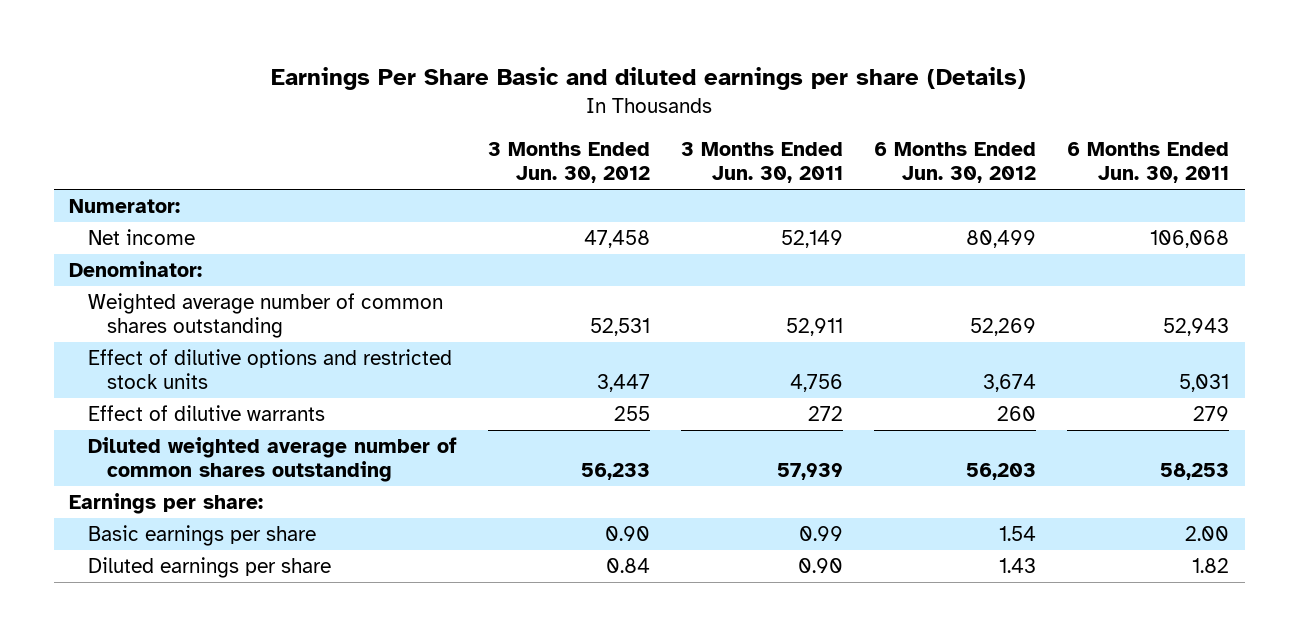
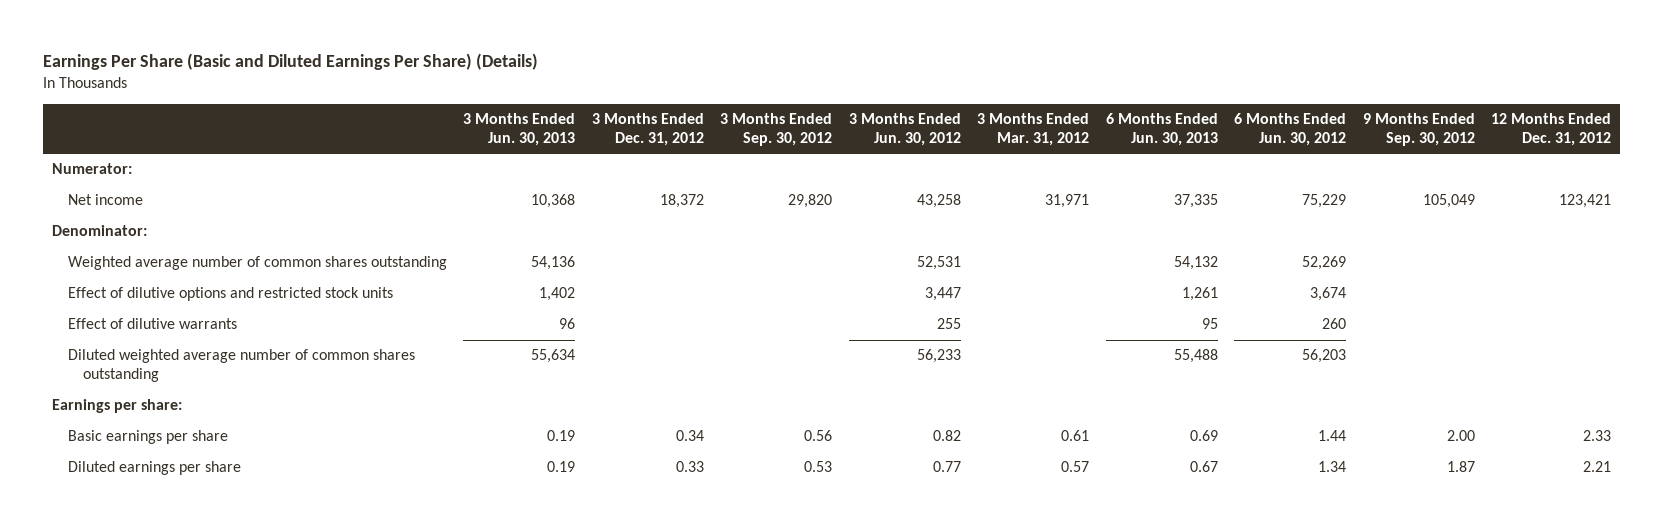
[271,67,1027,91] Earnings Per Share Basic and diluted earnings per share (Details) -> [43,53,539,71] Earnings Per Share (Basic and Diluted Earnings Per Share) (Details)
[680,142,843,184] 3 Months Ended Jun. 30, 2011 -> none
[1067,142,1230,184] 6 Months Ended Jun. 30, 2011 -> none
none -> [463,113,576,147] 3 Months Ended Jun. 30, 2013
none -> [591,113,704,147] 3 Months Ended Dec. 31, 2012
none -> [720,113,833,147] 3 Months Ended Sep. 30, 2012
none -> [977,113,1090,147] 3 Months Ended Mar. 31, 2012
none -> [1105,113,1218,147] 6 Months Ended Jun. 30, 2013
none -> [1362,113,1475,147] 9 Months Ended Sep. 30, 2012
none -> [1491,113,1612,147] 12 Months Ended Dec. 31, 2012
[583,230,650,249] 47,458 -> [916,194,961,209] 43,258
[966,230,1037,249] 80,499 -> [1302,194,1347,209] 75,229
[604,526,650,542] 0.90 -> [932,430,961,442] 0.82
[999,526,1037,542] 1.54 -> [1318,430,1347,442] 1.44
[605,558,650,574] 0.84 -> [932,461,961,473] 0.77
[999,558,1037,574] 1.43 -> [1318,461,1347,473] 1.34

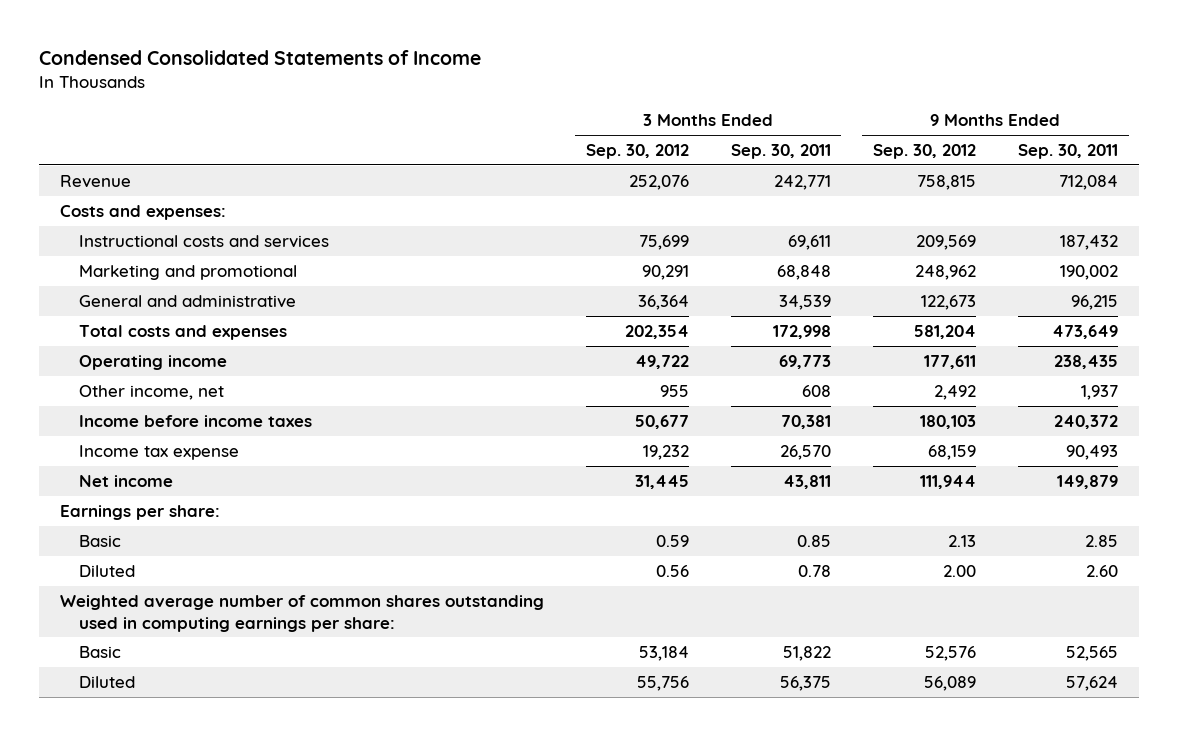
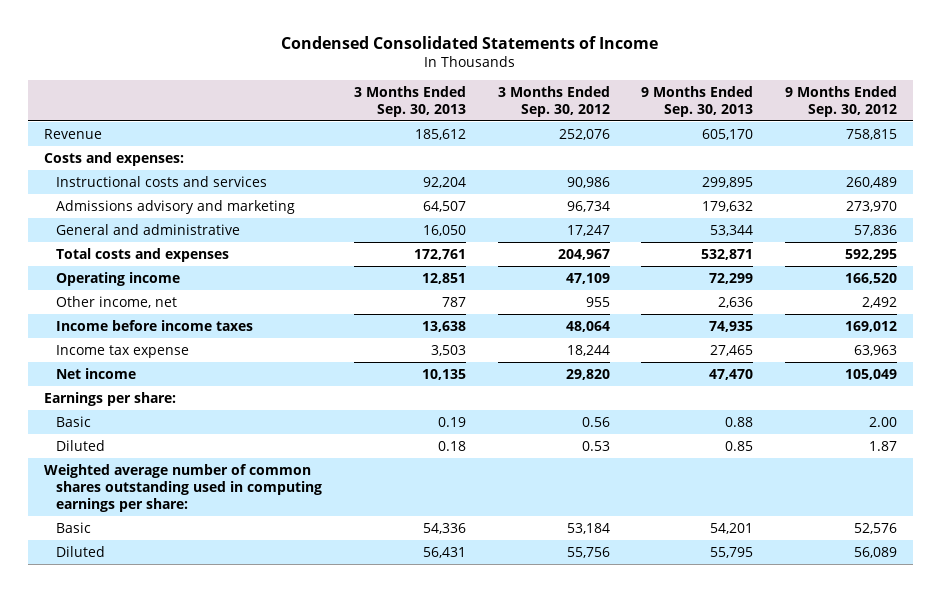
[730,143,831,159] Sep. 30, 2011 -> none
[1018,143,1119,159] Sep. 30, 2011 -> none
none -> [353,85,466,117] 3 Months Ended Sep. 30, 2013
none -> [641,85,754,117] 9 Months Ended Sep. 30, 2013
[638,234,689,250] 75,699 -> [566,176,610,188] 90,986
[915,234,976,250] 209,569 -> [845,176,897,188] 260,489
[79,264,298,280] Marketing and promotional -> [56,199,296,214] Admissions advisory and marketing
[641,264,689,280] 90,291 -> [566,200,610,212] 96,734
[914,264,976,280] 248,962 -> [845,200,897,212] 273,970
[637,294,689,310] 36,364 -> [566,224,610,236] 17,247
[920,294,976,310] 122,673 -> [853,224,897,236] 57,836
[624,324,689,339] 202,354 -> [557,248,610,260] 204,967
[913,324,976,339] 581,204 -> [844,248,897,260] 592,295
[634,354,689,369] 49,722 -> [565,272,610,284] 47,109
[923,354,976,369] 177,611 -> [844,272,897,284] 166,520
[634,414,689,429] 50,677 -> [565,320,610,332] 48,064
[919,414,976,429] 180,103 -> [844,320,897,332] 169,012
[642,444,689,460] 19,232 -> [566,344,610,356] 18,244
[927,444,976,460] 68,159 -> [853,344,897,356] 63,963
[634,474,689,489] 31,445 -> [565,368,610,380] 29,820
[919,474,976,489] 111,944 -> [844,368,897,380] 105,049
[655,534,689,547] 0.59 -> [581,416,610,427] 0.56
[947,534,976,547] 2.13 -> [868,416,897,427] 2.00
[655,564,689,577] 0.56 -> [581,440,610,451] 0.53
[942,564,976,577] 2.00 -> [868,440,897,451] 1.87

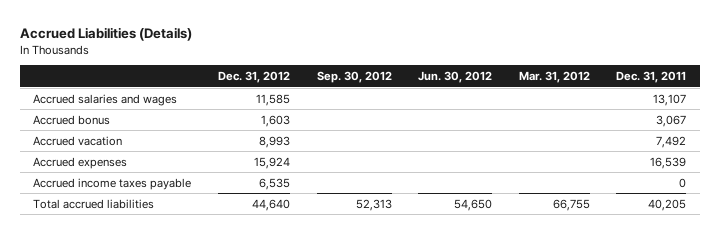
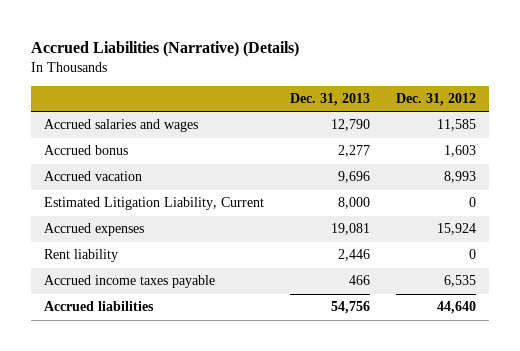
[20,27,193,42] Accrued Liabilities (Details) -> [31,40,300,57] Accrued Liabilities (Narrative) (Details)
[316,71,392,84] Sep. 30, 2012 -> none
[418,71,493,84] Jun. 30, 2012 -> none
[518,71,590,84] Mar. 31, 2012 -> none
[616,71,687,84] Dec. 31, 2011 -> none
none -> [289,92,370,106] Dec. 31, 2013
none -> [44,197,265,211] Estimated Litigation Liability, Current
none -> [44,249,119,263] Rent liability
[33,198,155,209] Total accrued liabilities -> [44,301,155,312] Accrued liabilities

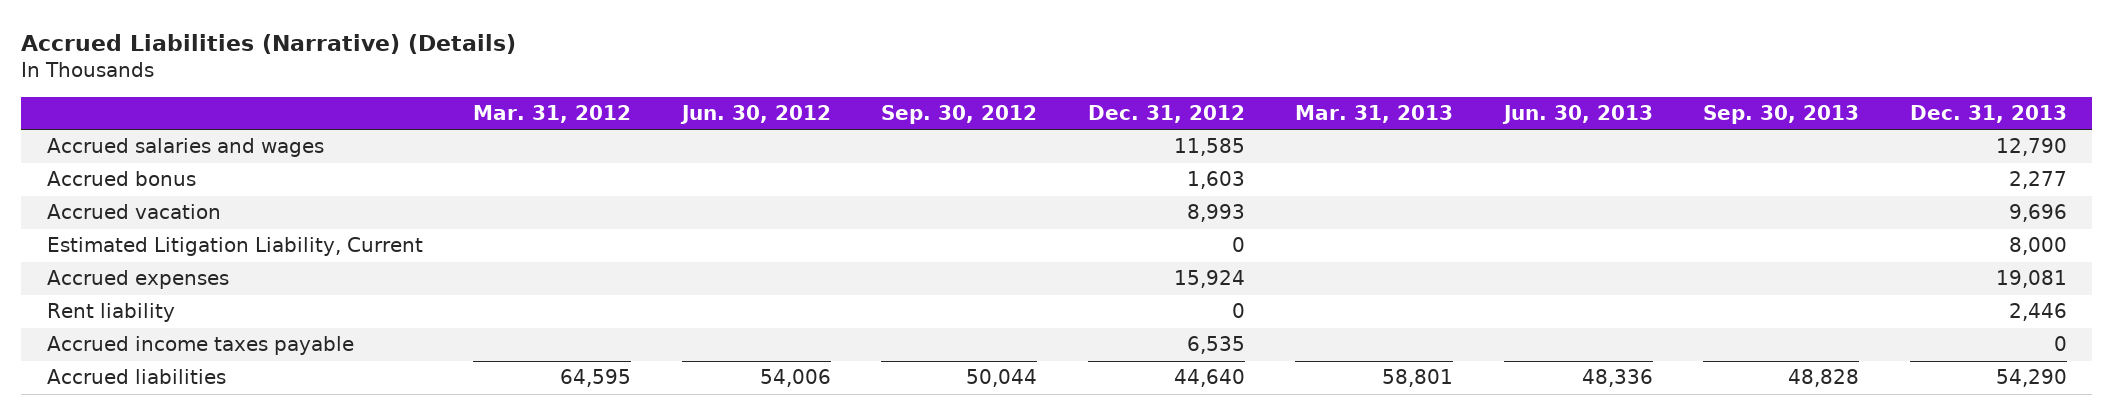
none -> [473,105,632,124] Mar. 31, 2012
none -> [679,105,831,125] Jun. 30, 2012
none -> [881,105,1038,125] Sep. 30, 2012
none -> [1295,105,1454,124] Mar. 31, 2013
none -> [1501,105,1653,125] Jun. 30, 2013
none -> [1703,105,1860,125] Sep. 30, 2013
[348,275,370,286] 466 -> [2054,336,2068,352] 0
[330,301,370,315] 54,756 -> [1996,369,2068,388] 54,290

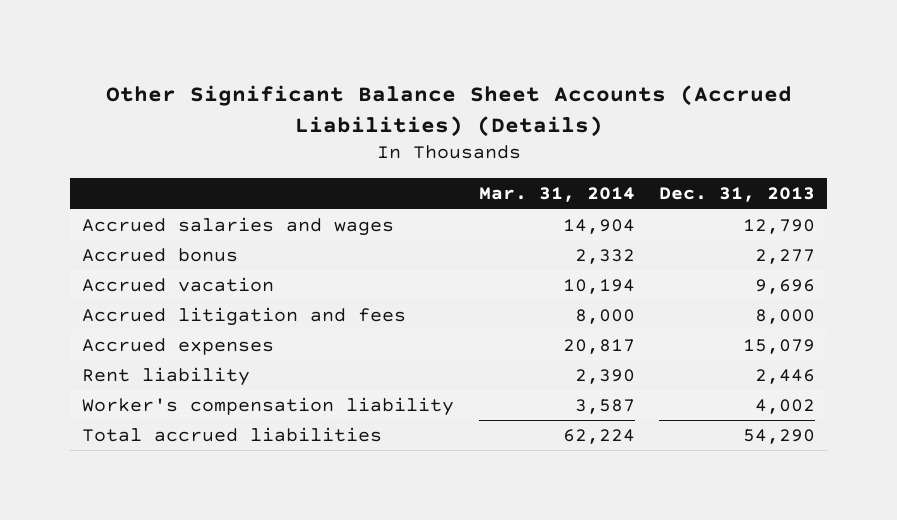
[21,34,517,55] Accrued Liabilities (Narrative) (Details) -> [105,84,792,137] Other Significant Balance Sheet Accounts (Accrued Liabilities) (Details)
[473,105,632,124] Mar. 31, 2012 -> none
[679,105,831,125] Jun. 30, 2012 -> none
[881,105,1038,125] Sep. 30, 2012 -> none
[1087,105,1245,124] Dec. 31, 2012 -> none
[1295,105,1454,124] Mar. 31, 2013 -> none
[1501,105,1653,125] Jun. 30, 2013 -> none
[1703,105,1860,125] Sep. 30, 2013 -> none
none -> [478,187,635,203] Mar. 31, 2014
[46,237,423,257] Estimated Litigation Liability, Current -> [81,307,406,327] Accrued litigation and fees
[1996,270,2068,289] 19,081 -> [743,339,816,355] 15,079
[46,336,354,356] Accrued income taxes payable -> none
none -> [81,397,454,417] Worker's compensation liability
[46,369,226,385] Accrued liabilities -> [81,427,382,443] Total accrued liabilities

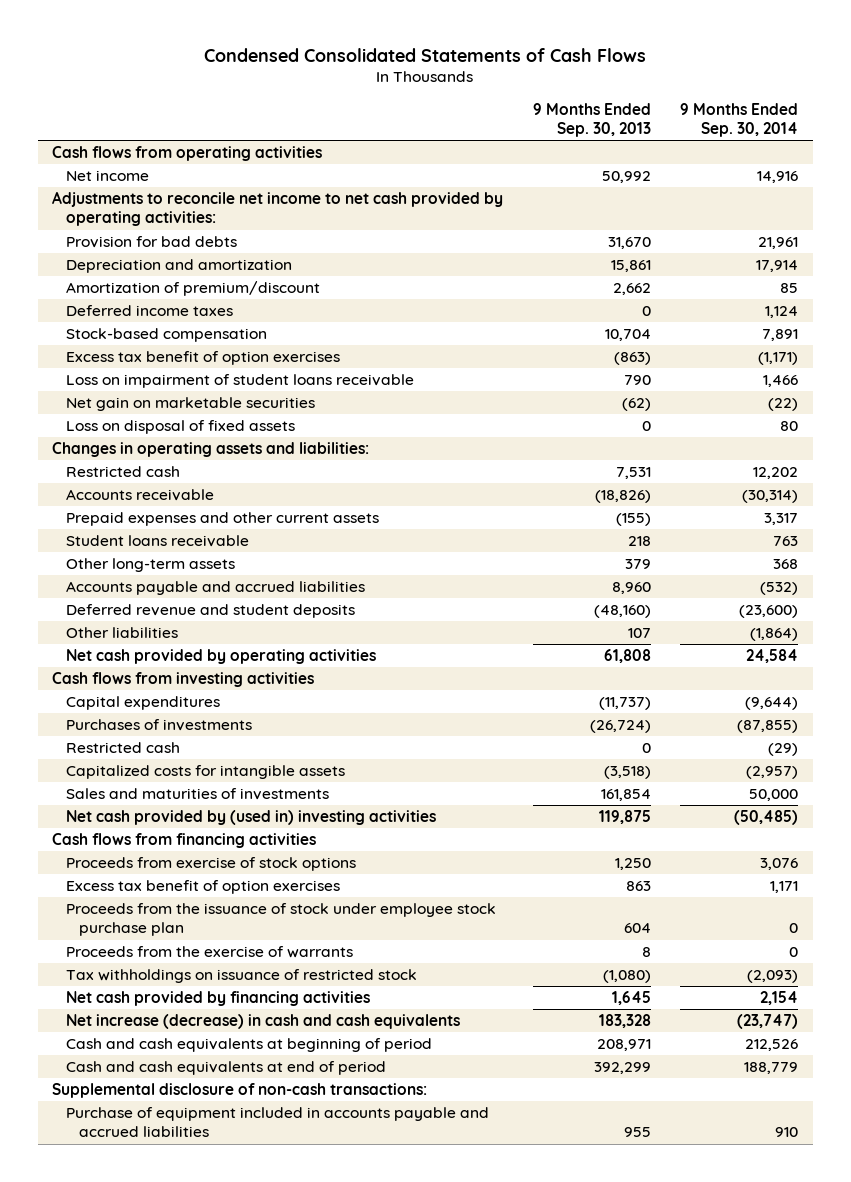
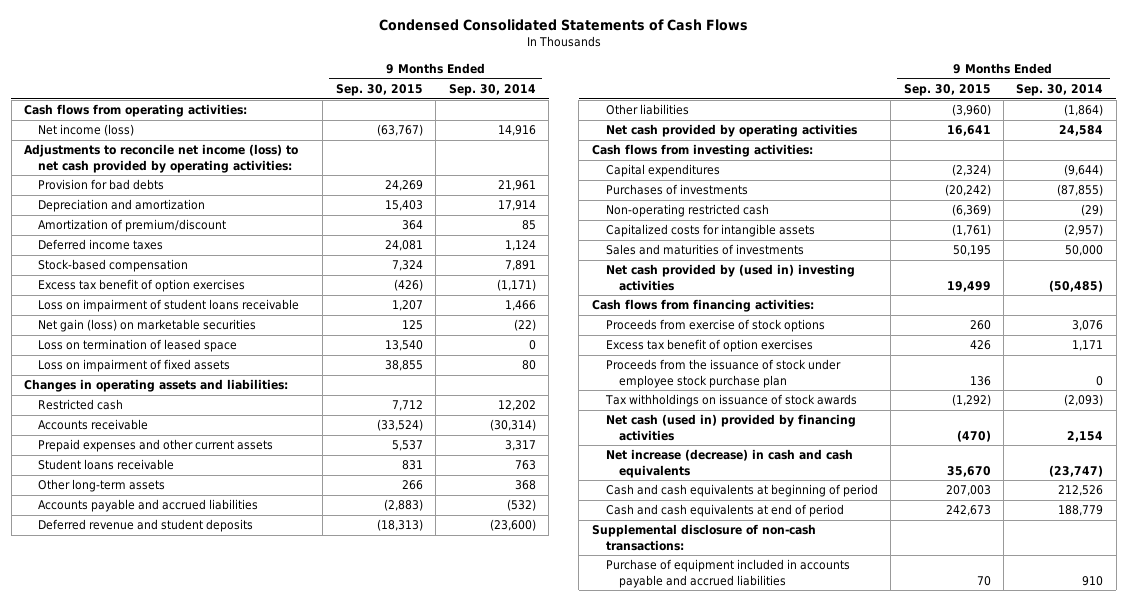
[532,103,651,138] 9 Months Ended Sep. 30, 2013 -> none
none -> [335,84,423,97] Sep. 30, 2015
[52,146,323,162] Cash flows from operating activities -> [24,104,248,118] Cash flows from operating activities:
[65,170,149,182] Net income -> [37,124,134,137] Net income (loss)
[52,191,504,227] Adjustments to reconcile net income to net cash provided by operating activities: -> [24,144,299,173] Adjustments to reconcile net income (loss) to net cash provided by operating activities:
[65,397,315,412] Net gain on marketable securities -> [37,319,256,333] Net gain (loss) on marketable securities
none -> [37,339,237,353] Loss on termination of leased space
[65,420,295,435] Loss on disposal of fixed assets -> [37,359,230,373] Loss on impairment of fixed assets
[52,672,315,688] Cash flows from investing activities -> [591,144,813,158] Cash flows from investing activities:
[65,742,180,754] Restricted cash -> [605,204,769,218] Non-operating restricted cash
[52,833,317,849] Cash flows from financing activities -> [591,299,814,313] Cash flows from financing activities:
[65,946,353,959] Proceeds from the exercise of warrants -> none
[65,969,417,984] Tax withholdings on issuance of restricted stock -> [604,394,857,408] Tax withholdings on issuance of stock awards
[65,991,370,1007] Net cash provided by financing activities -> [605,414,856,441] Net cash (used in) provided by financing activities

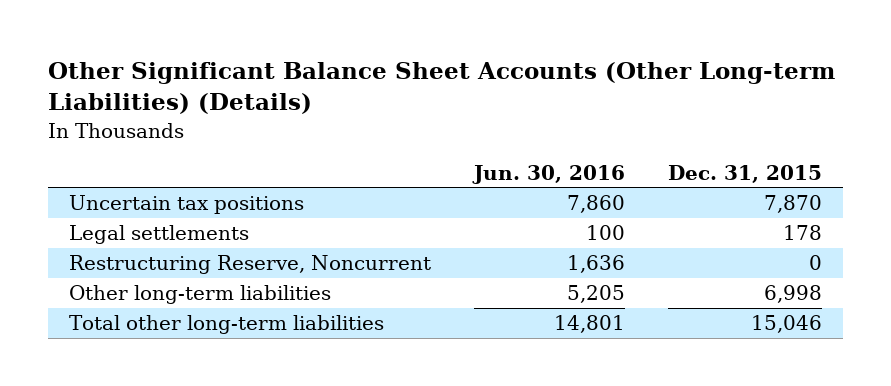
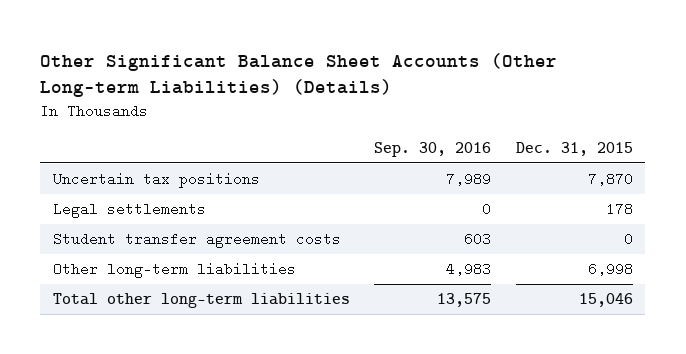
[472,164,626,184] Jun. 30, 2016 -> none
none -> [374,141,492,157] Sep. 30, 2016
[69,255,432,275] Restructuring Reserve, Noncurrent -> [52,232,341,249] Student transfer agreement costs

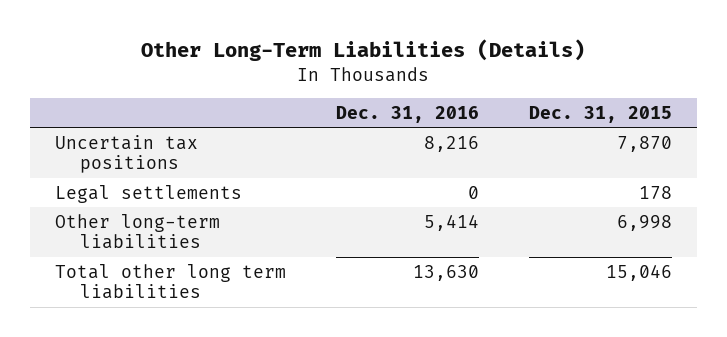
[40,52,558,97] Other Significant Balance Sheet Accounts (Other Long-term Liabilities) (Details) -> [141,39,586,62] Other Long-Term Liabilities (Details)
[374,141,492,157] Sep. 30, 2016 -> none
none -> [335,105,479,123] Dec. 31, 2016
[52,232,341,249] Student transfer agreement costs -> none
[52,293,350,309] Total other long-term liabilities -> [54,263,286,300] Total other long term liabilities

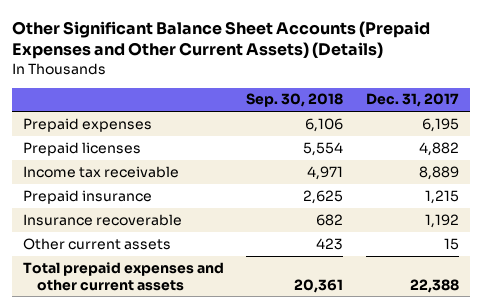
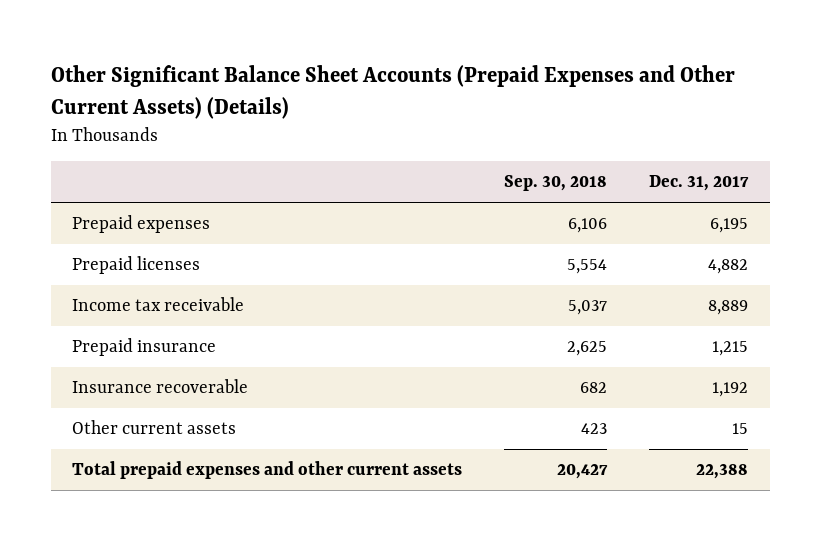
[307,165,344,180] 4,971 -> [568,300,608,316] 5,037
[294,278,344,293] 20,361 -> [557,464,609,480] 20,427

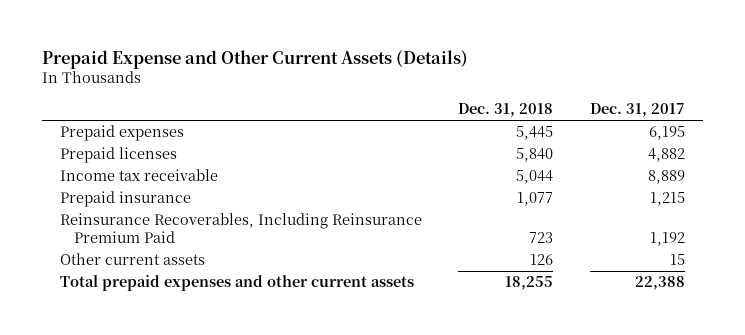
[50,65,735,119] Other Significant Balance Sheet Accounts (Prepaid Expenses and Other Current Assets) (Details) -> [41,49,468,69] Prepaid Expense and Other Current Assets (Details)
[504,175,608,192] Sep. 30, 2018 -> none
none -> [458,103,554,118] Dec. 31, 2018
[72,379,249,394] Insurance recoverable -> [59,213,422,243] Reinsurance Recoverables, Including Reinsurance Premium Paid

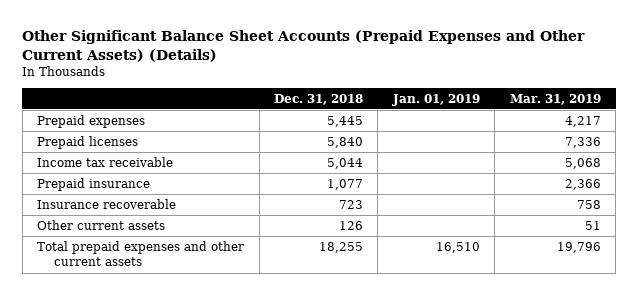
[41,49,468,69] Prepaid Expense and Other Current Assets (Details) -> [22,29,586,62] Other Significant Balance Sheet Accounts (Prepaid Expenses and Other Current Assets) (Details)
[589,103,685,118] Dec. 31, 2017 -> none
none -> [391,93,480,106] Jan. 01, 2019
none -> [509,93,601,105] Mar. 31, 2019
[59,213,422,243] Reinsurance Recoverables, Including Reinsurance Premium Paid -> [37,198,177,209] Insurance recoverable

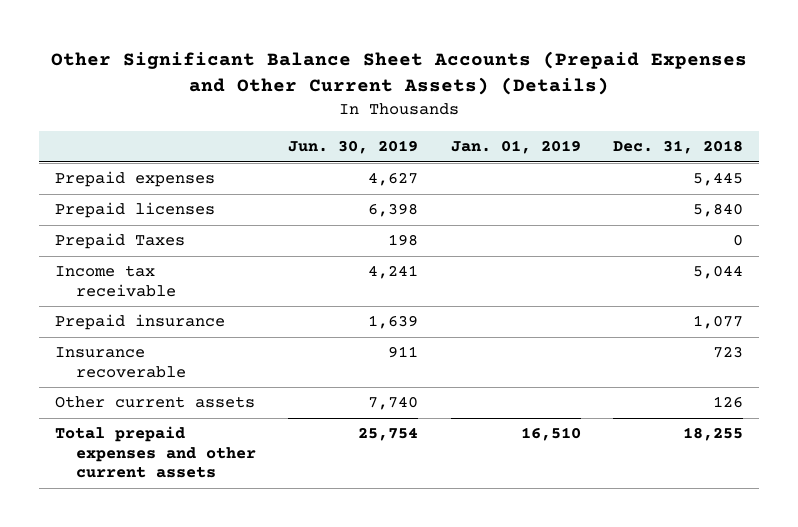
[509,93,601,105] Mar. 31, 2019 -> none
none -> [288,140,419,155] Jun. 30, 2019
none -> [55,233,186,250] Prepaid Taxes

